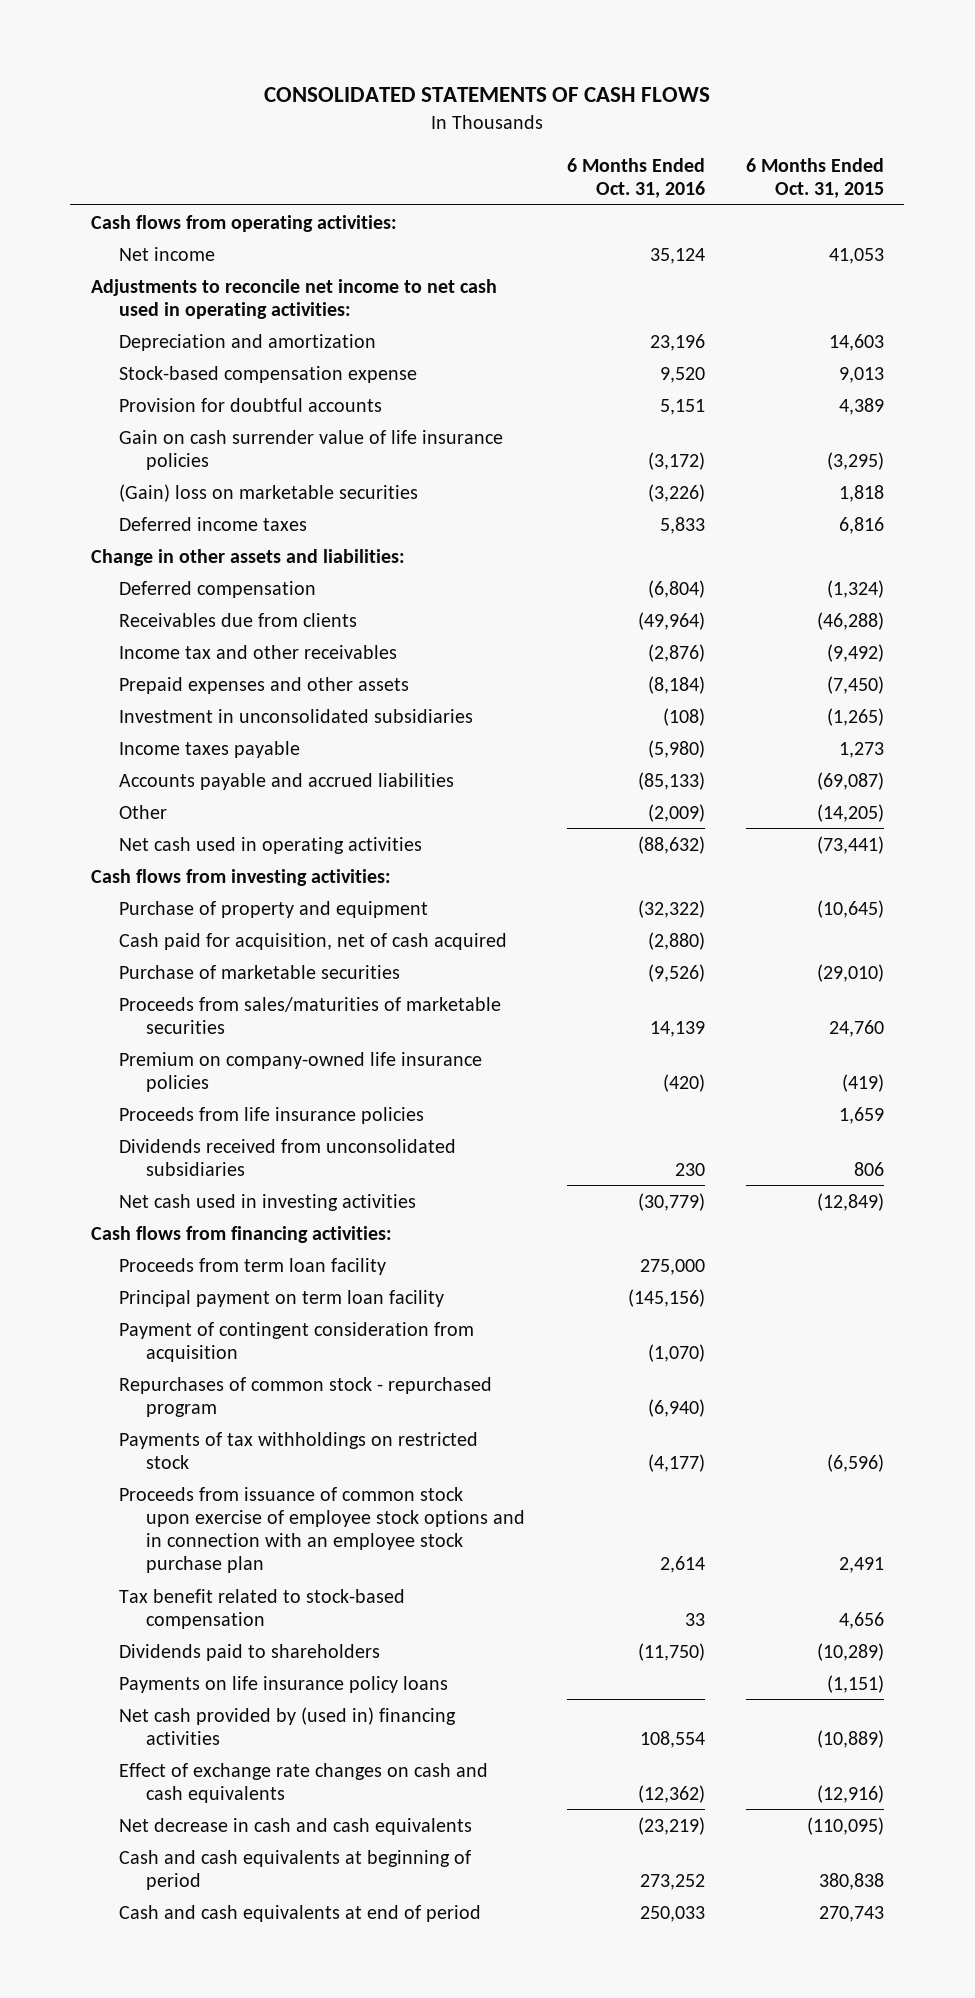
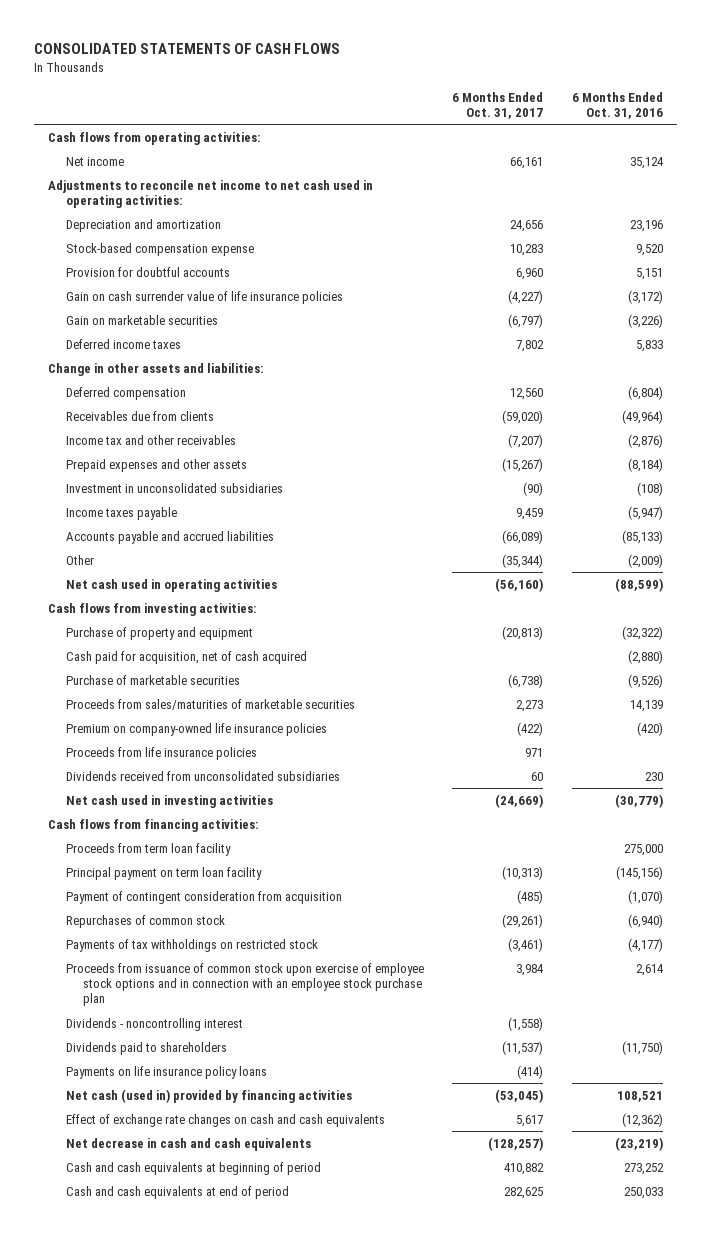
[745,157,884,199] 6 Months Ended Oct. 31, 2015 -> none
none -> [452,91,544,119] 6 Months Ended Oct. 31, 2017
[118,483,418,502] (Gain) loss on marketable securities -> [65,314,218,325] Gain on marketable securities
[647,739,705,758] (5,980) -> [628,505,664,520] (5,947)
[637,835,705,854] (88,632) -> [615,577,664,592] (88,599)
[118,1376,492,1417] Repurchases of common stock - repurchased program -> [65,914,225,928] Repurchases of common stock
[118,1588,405,1629] Tax benefit related to stock-based compensation -> none
none -> [65,1017,243,1031] Dividends - noncontrolling interest
[118,1706,456,1745] Net cash provided by (used in) financing activities -> [65,1088,352,1103] Net cash (used in) provided by financing activities
[639,1730,705,1748] 108,554 -> [617,1090,664,1102] 108,521

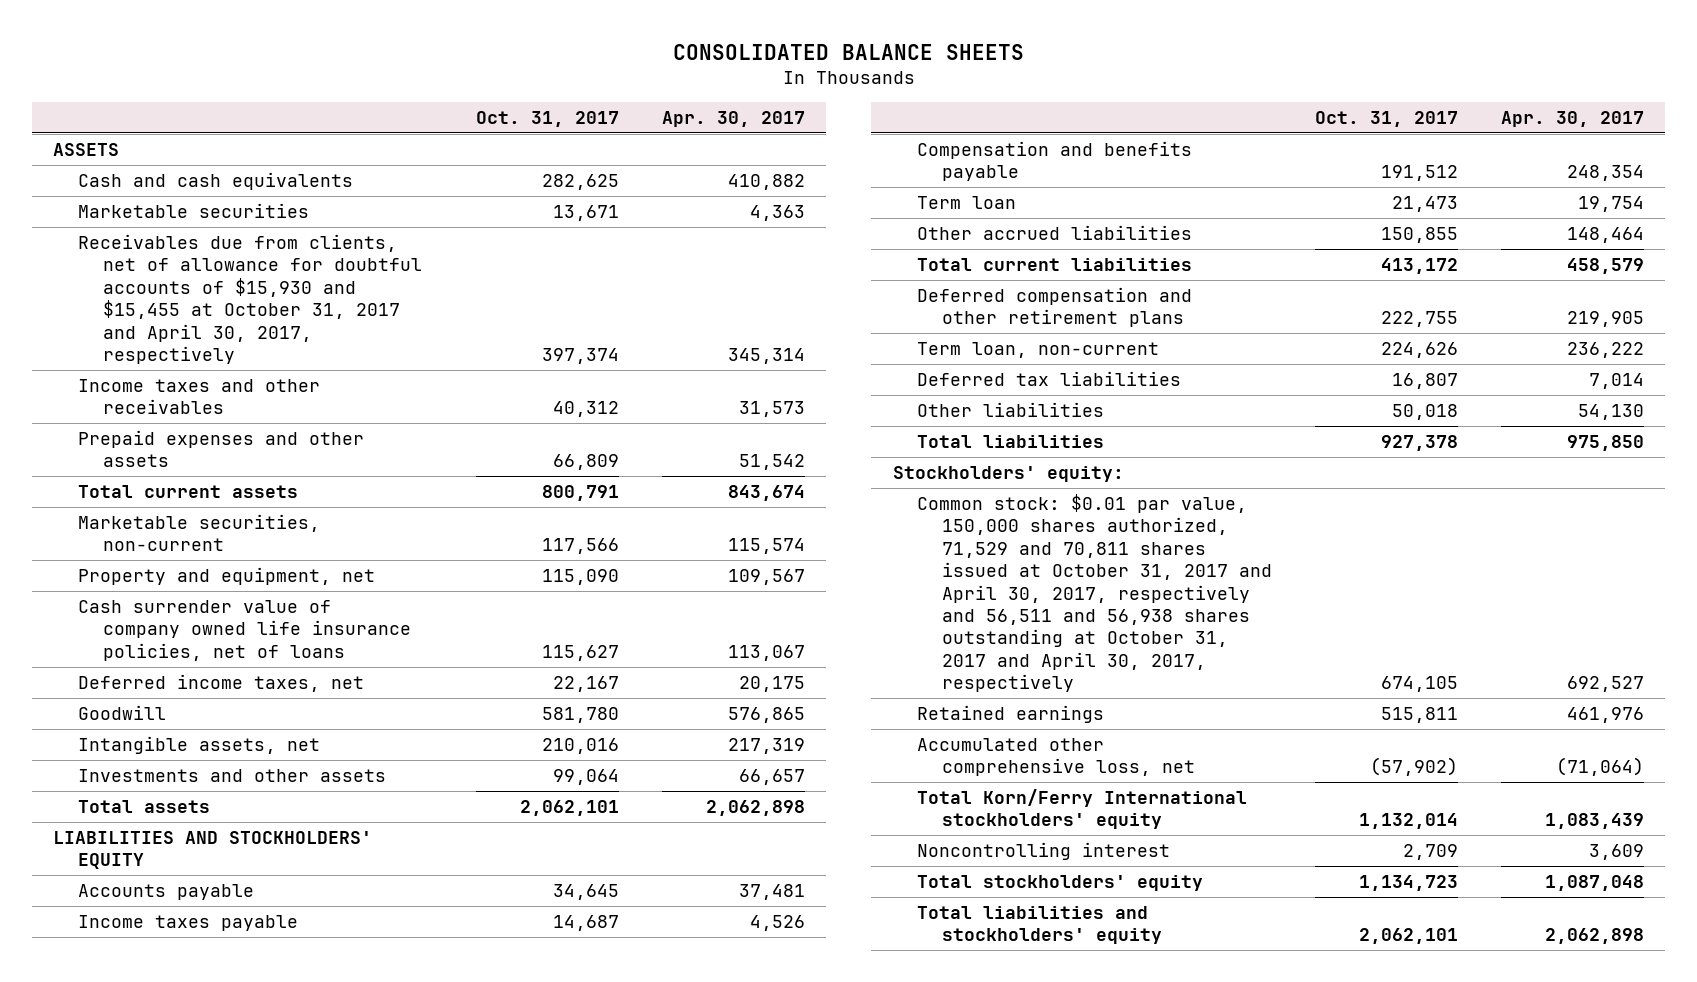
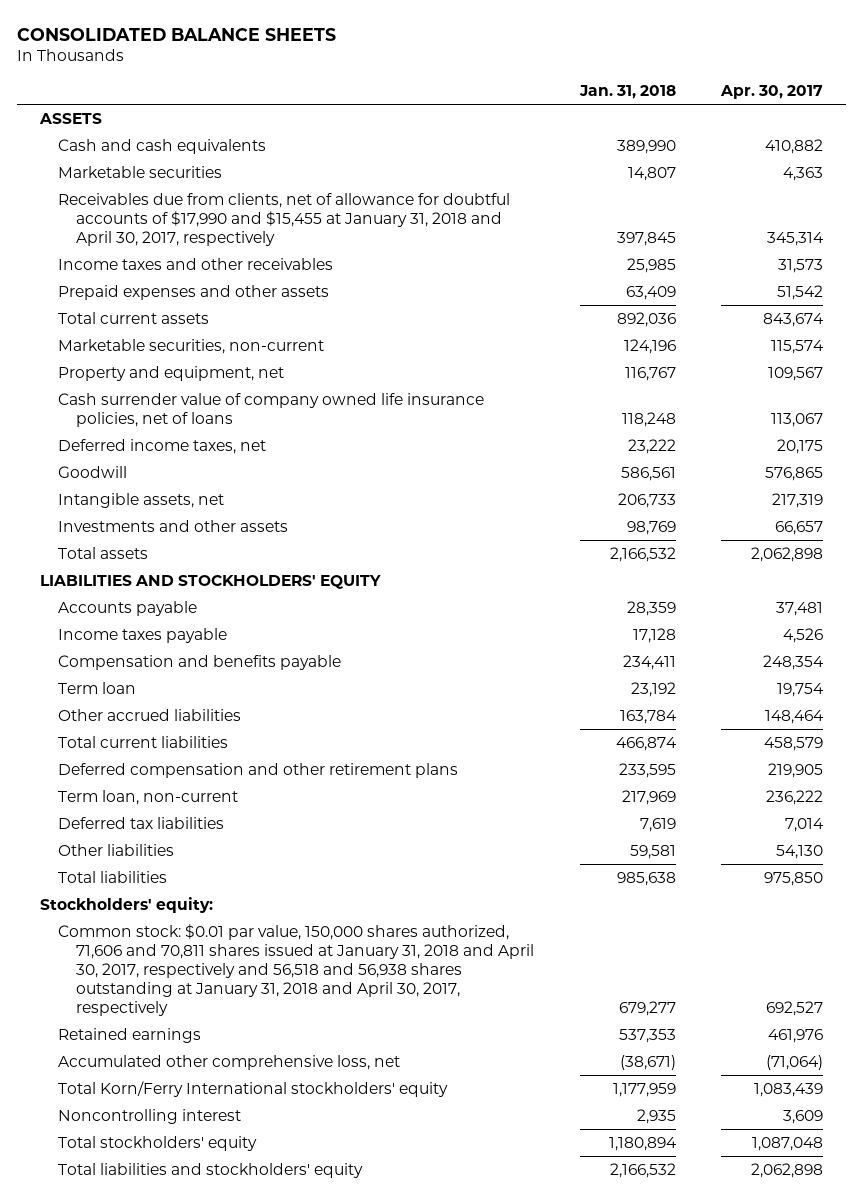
[475,111,619,128] Oct. 31, 2017 -> none
none -> [578,84,676,99] Jan. 31, 2018
[78,233,423,365] Receivables due from clients, net of allowance for doubtful accounts of $15,930 and $15,455 at October 31, 2017 and April 30, 2017, respectively -> [57,192,510,246] Receivables due from clients, net of allowance for doubtful accounts of $17,990 and $15,455 at January 31, 2018 and April 30, 2017, respectively
[917,493,1273,693] Common stock: $0.01 par value, 150,000 shares authorized, 71,529 and 70,811 shares issued at October 31, 2017 and April 30, 2017, respectively and 56,511 and 56,938 shares outstanding at October 31, 2017 and April 30, 2017, respectively -> [57,923,534,1016] Common stock: $0.01 par value, 150,000 shares authorized, 71,606 and 70,811 shares issued at January 31, 2018 and April 30, 2017, respectively and 56,518 and 56,938 shares outstanding at January 31, 2018 and April 30, 2017, respectively

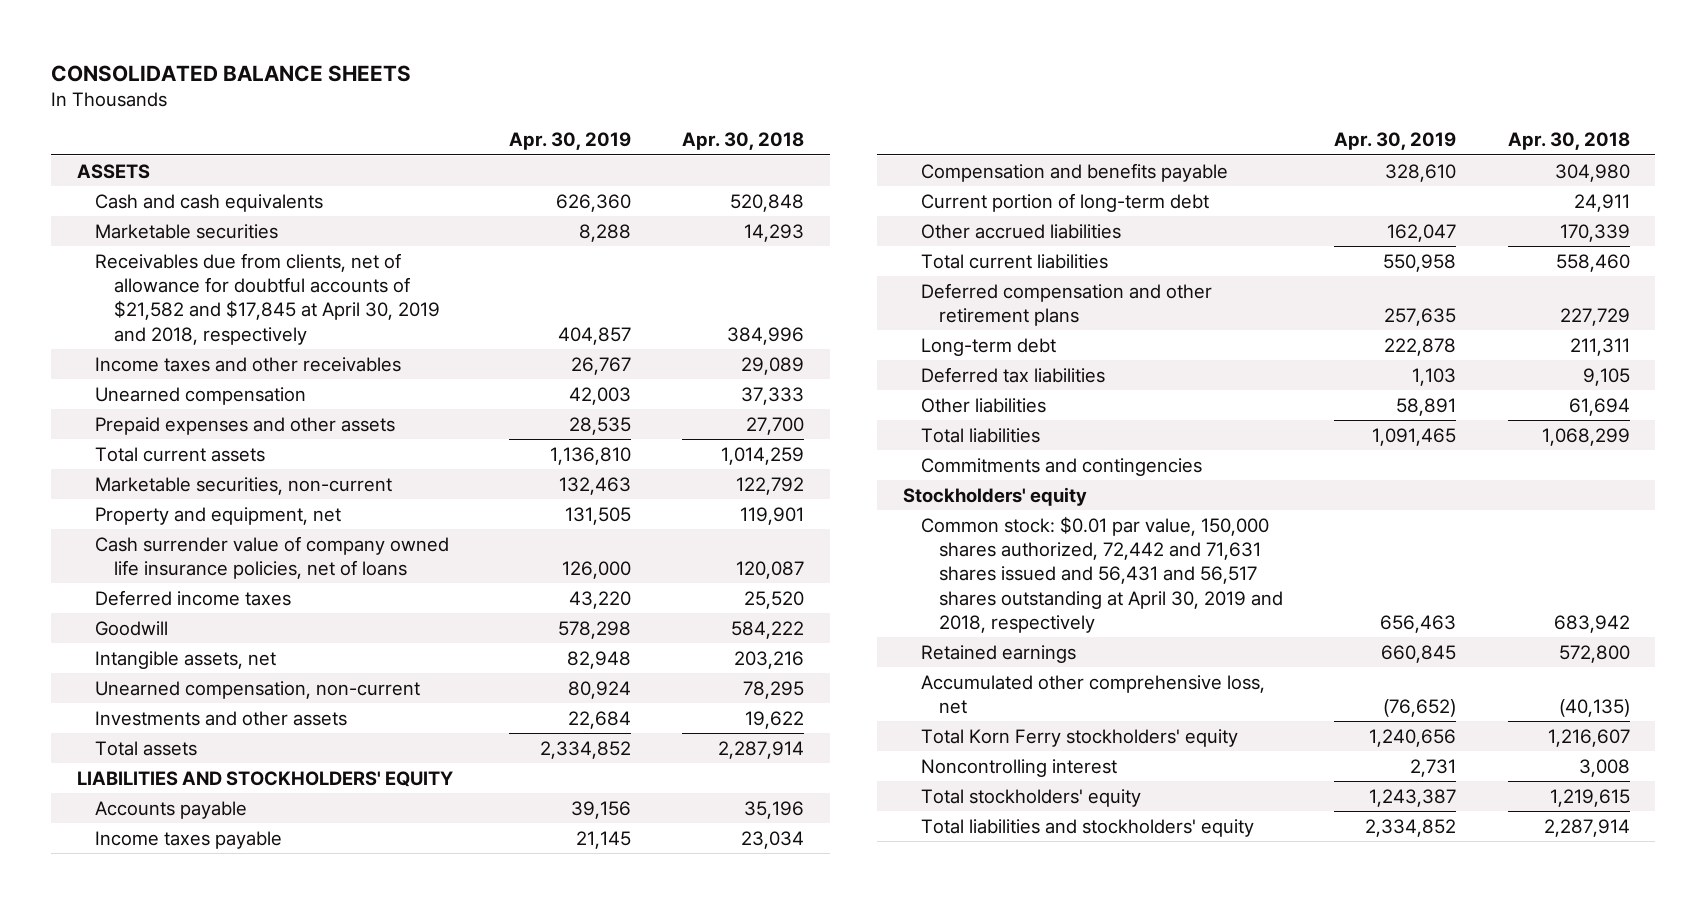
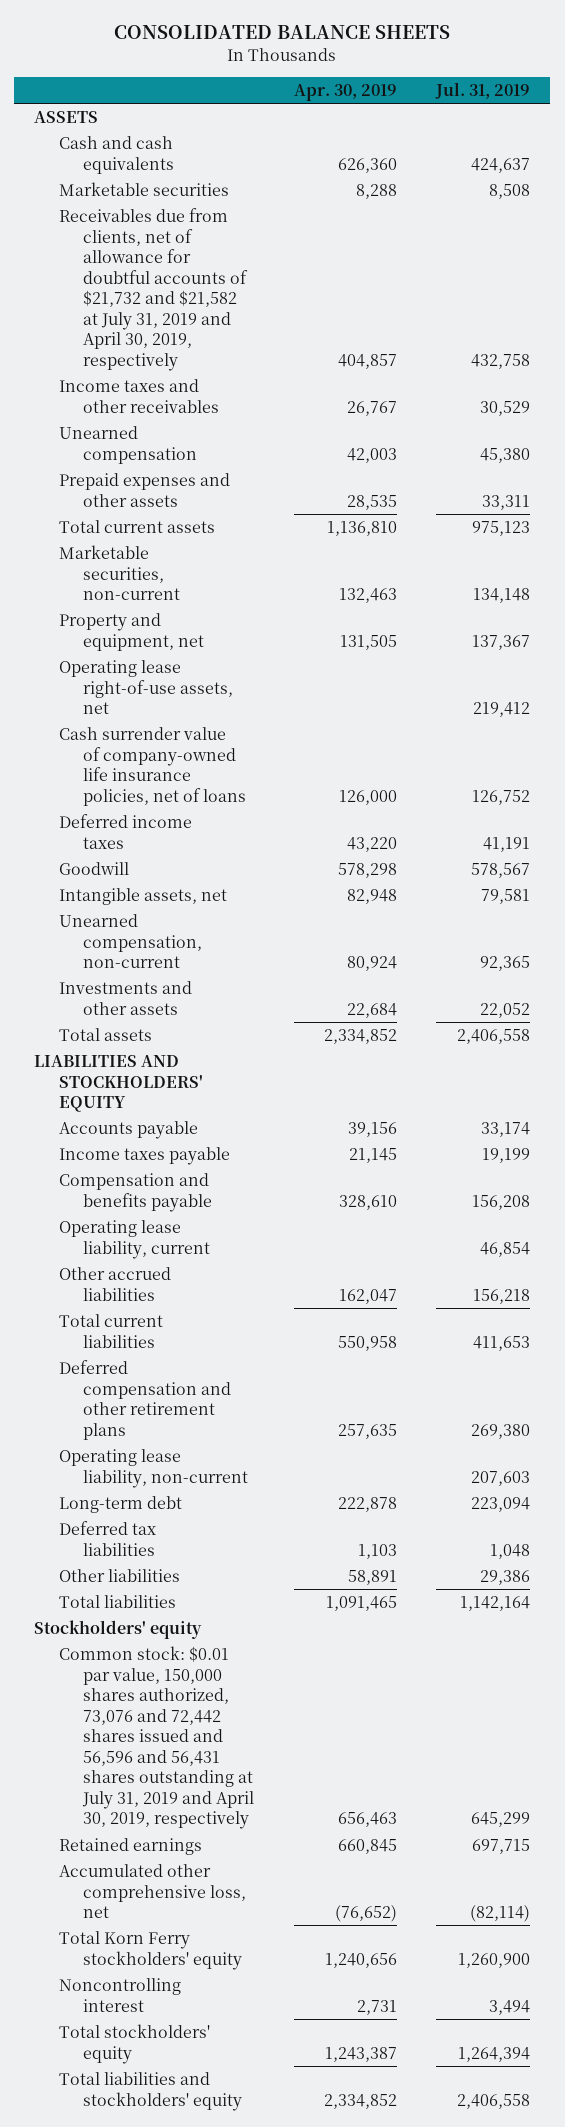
[682,132,805,151] Apr. 30, 2018 -> none
none -> [435,82,531,100] Jul. 31, 2019
[95,252,440,345] Receivables due from clients, net of allowance for doubtful accounts of $21,582 and $17,845 at April 30, 2019 and 2018, respectively -> [58,207,249,371] Receivables due from clients, net of allowance for doubtful accounts of $21,732 and $21,582 at July 31, 2019 and April 30, 2019, respectively
none -> [58,659,234,715] Operating lease right-of-use assets, net
[95,535,450,580] Cash surrender value of company owned life insurance policies, net of loans -> [58,726,247,806] Cash surrender value of company-owned life insurance policies, net of loans
[920,192,1209,212] Current portion of long-term debt -> none
none -> [58,1219,211,1259] Operating lease liability, current
none -> [58,1448,249,1488] Operating lease liability, non-current
[920,457,1202,476] Commitments and contingencies -> none
[920,515,1283,634] Common stock: $0.01 par value, 150,000 shares authorized, 72,442 and 71,631 shares issued and 56,431 and 56,517 shares outstanding at April 30, 2019 and 2018, respectively -> [58,1645,255,1830] Common stock: $0.01 par value, 150,000 shares authorized, 73,076 and 72,442 shares issued and 56,596 and 56,431 shares outstanding at July 31, 2019 and April 30, 2019, respectively

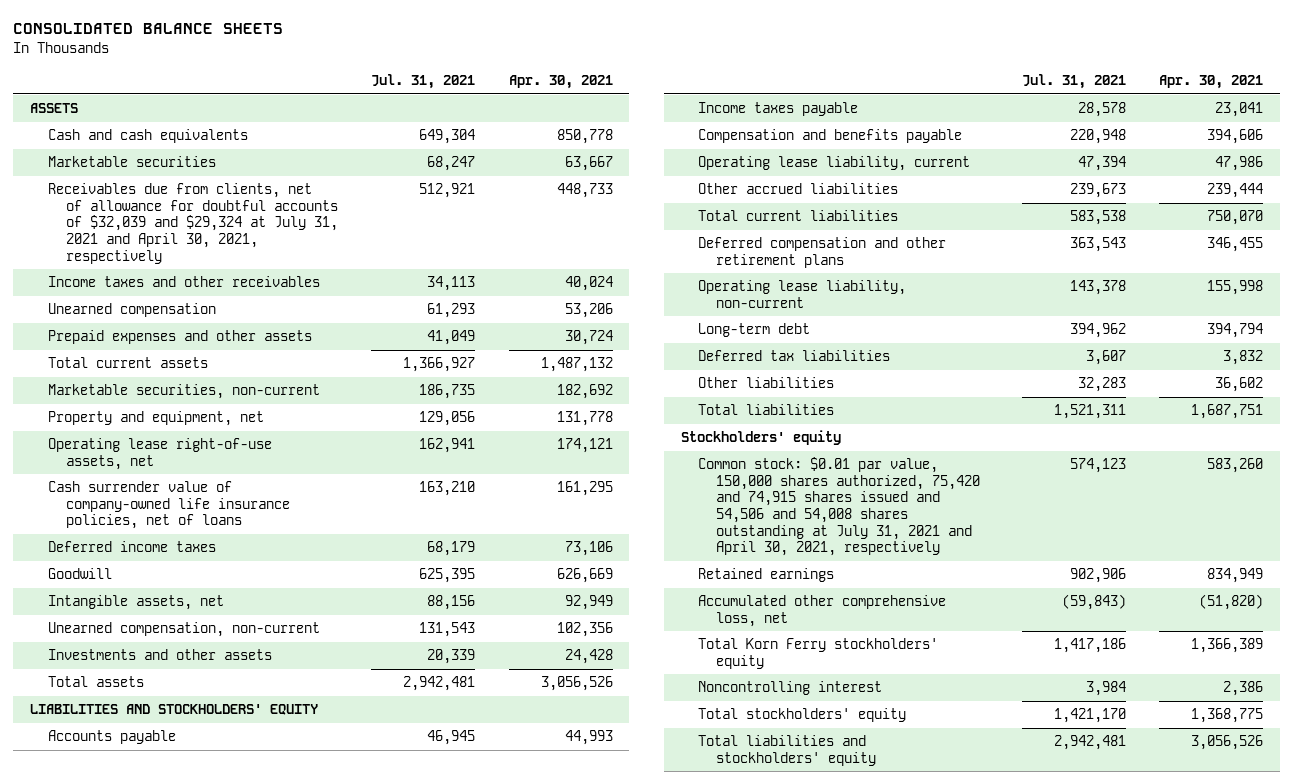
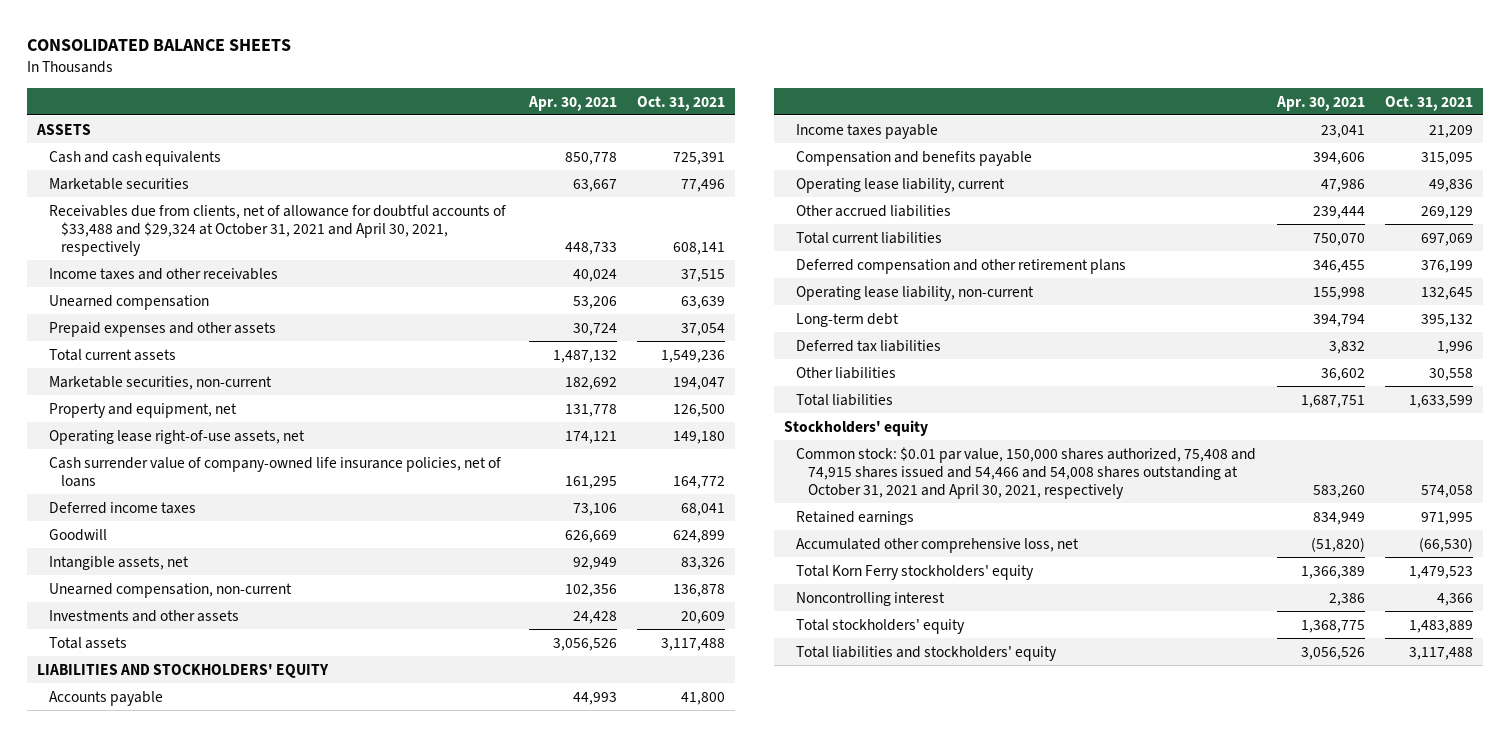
[371,74,476,90] Jul. 31, 2021 -> none
none -> [637,95,726,111] Oct. 31, 2021
[47,183,338,264] Receivables due from clients, net of allowance for doubtful accounts of $32,039 and $29,324 at July 31, 2021 and April 30, 2021, respectively -> [48,204,506,257] Receivables due from clients, net of allowance for doubtful accounts of $33,488 and $29,324 at October 31, 2021 and April 30, 2021, respectively
[698,457,981,557] Common stock: $0.01 par value, 150,000 shares authorized, 75,420 and 74,915 shares issued and 54,506 and 54,008 shares outstanding at July 31, 2021 and April 30, 2021, respectively -> [796,446,1257,500] Common stock: $0.01 par value, 150,000 shares authorized, 75,408 and 74,915 shares issued and 54,466 and 54,008 shares outstanding at October 31, 2021 and April 30, 2021, respectively

